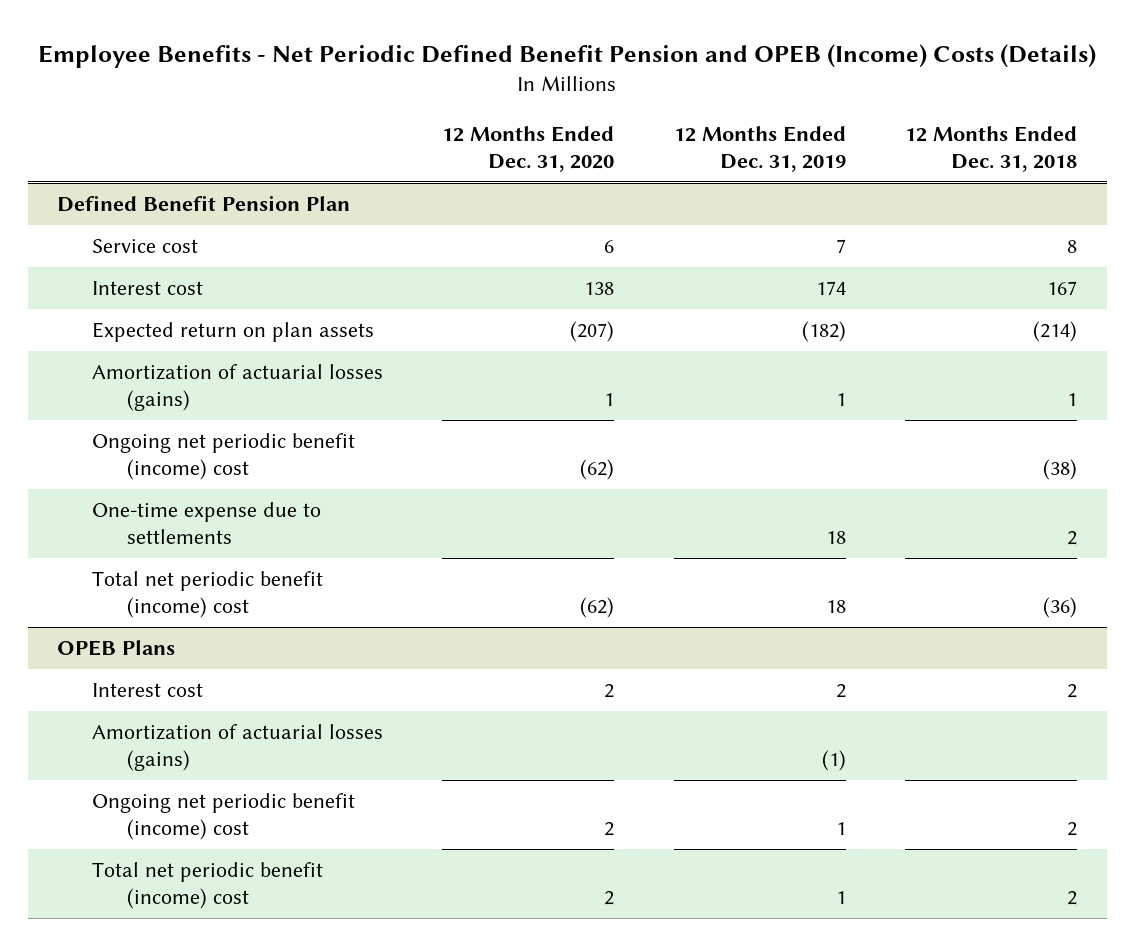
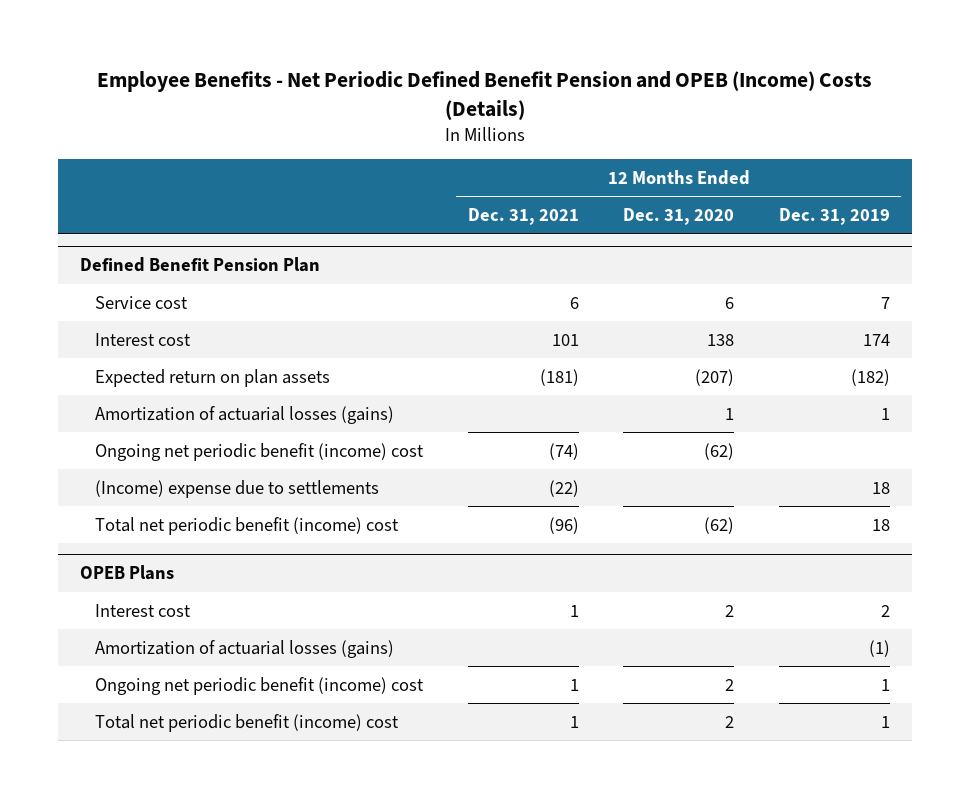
[905,126,1078,172] 12 Months Ended Dec. 31, 2018 -> none
none -> [467,208,579,226] Dec. 31, 2021
[92,502,322,544] One-time expense due to settlements -> [94,479,379,498] (Income) expense due to settlements

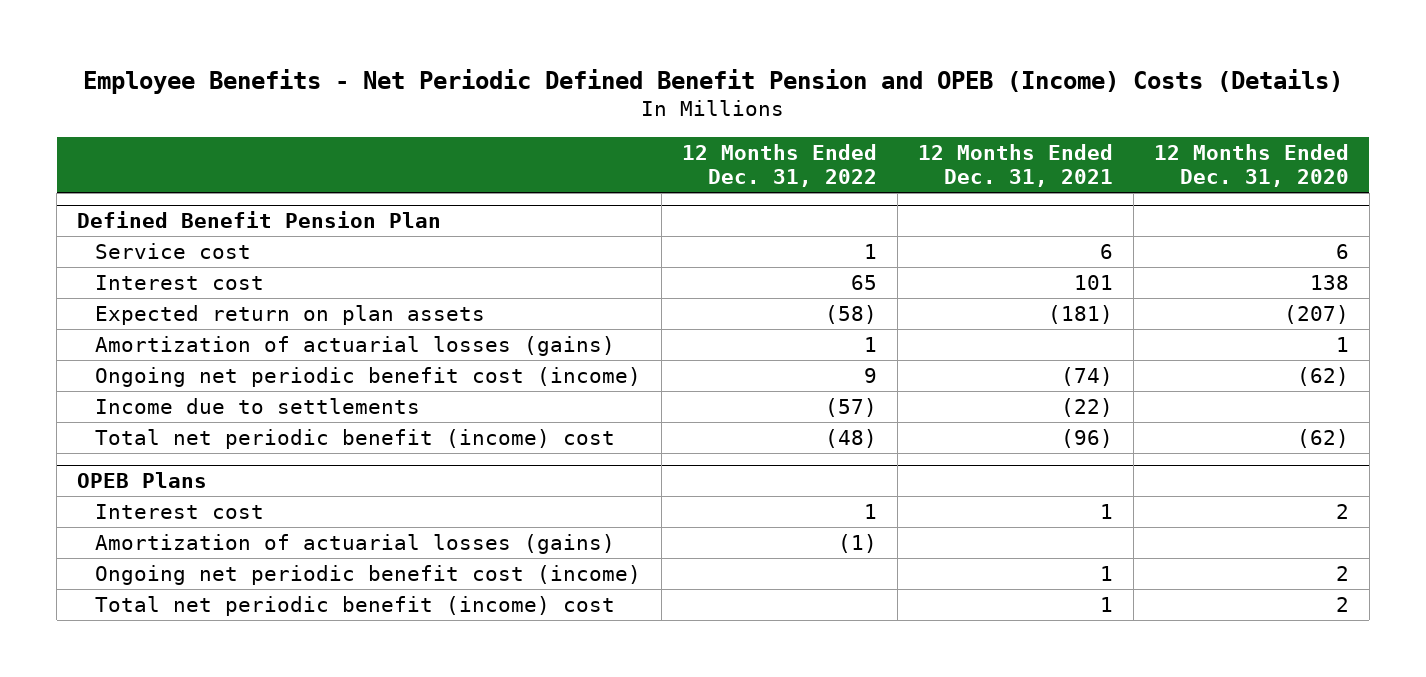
[779,208,891,226] Dec. 31, 2019 -> none
none -> [682,143,878,188] 12 Months Ended Dec. 31, 2022
[94,442,424,461] Ongoing net periodic benefit (income) cost -> [95,366,642,387] Ongoing net periodic benefit cost (income)
[94,479,379,498] (Income) expense due to settlements -> [95,397,421,414] Income due to settlements
[94,676,424,695] Ongoing net periodic benefit (income) cost -> [95,564,642,585] Ongoing net periodic benefit cost (income)

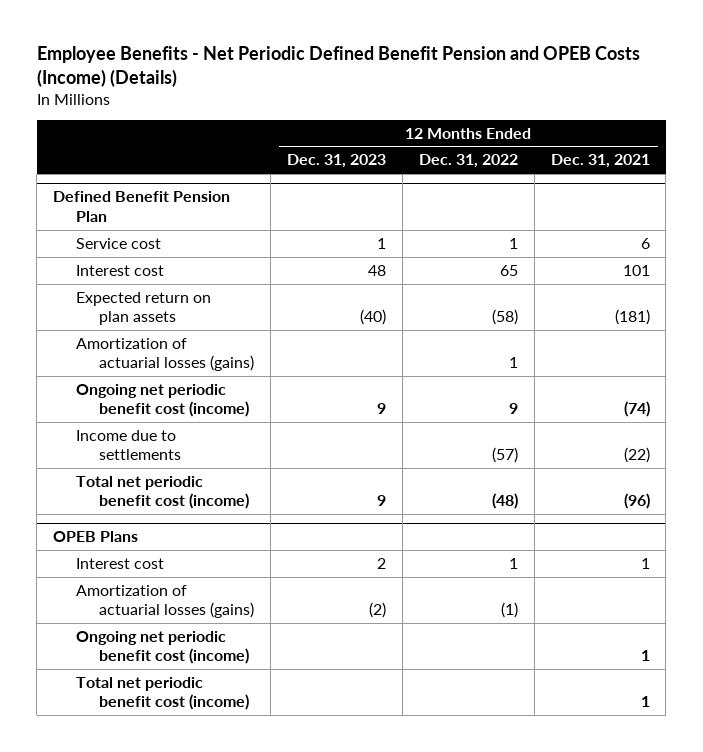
[83,68,1344,94] Employee Benefits - Net Periodic Defined Benefit Pension and OPEB (Income) Costs (Details) -> [36,46,640,88] Employee Benefits - Net Periodic Defined Benefit Pension and OPEB Costs (Income) (Details)
[1153,143,1349,188] 12 Months Ended Dec. 31, 2020 -> none
none -> [286,154,386,169] Dec. 31, 2023
[95,428,616,449] Total net periodic benefit (income) cost -> [76,475,250,510] Total net periodic benefit cost (income)
[95,595,616,616] Total net periodic benefit (income) cost -> [76,676,250,711] Total net periodic benefit cost (income)

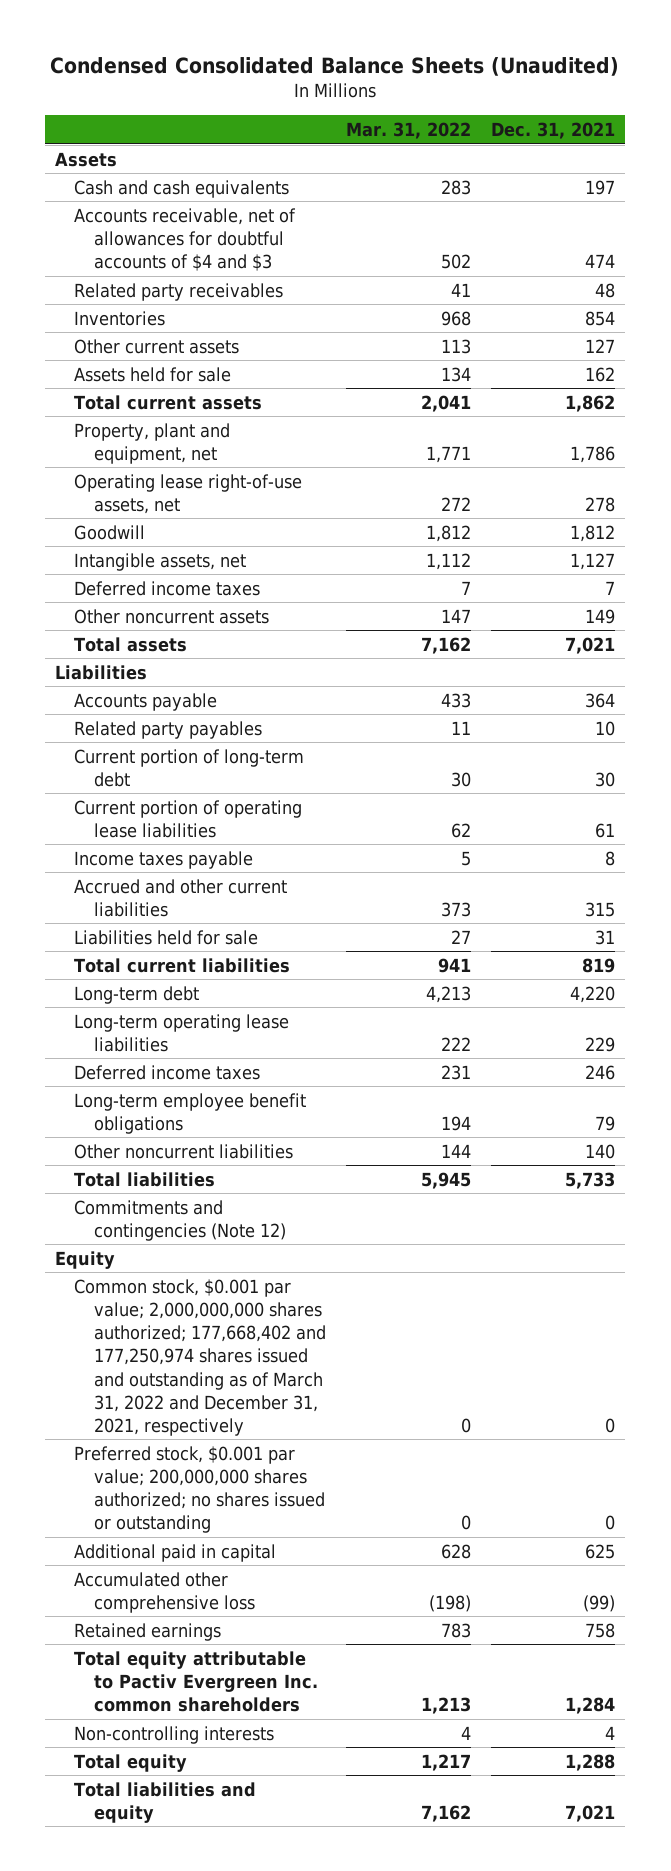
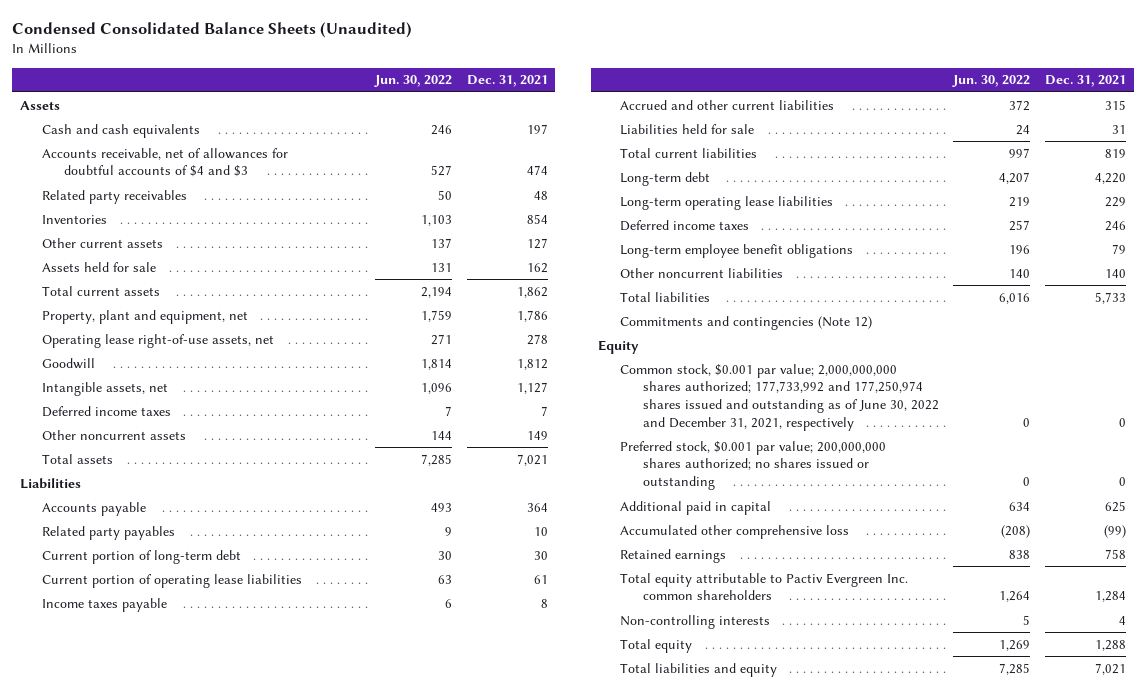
[345,122,471,140] Mar. 31, 2022 -> none
none -> [374,75,453,88] Jun. 30, 2022
[74,1278,326,1436] Common stock, $0.001 par value; 2,000,000,000 shares authorized; 177,668,402 and 177,250,974 shares issued and outstanding as of March 31, 2022 and December 31, 2021, respectively -> [620,363,939,431] Common stock, $0.001 par value; 2,000,000,000 shares authorized; 177,733,992 and 177,250,974 shares issued and outstanding as of June 30, 2022 and December 31, 2021, respectively

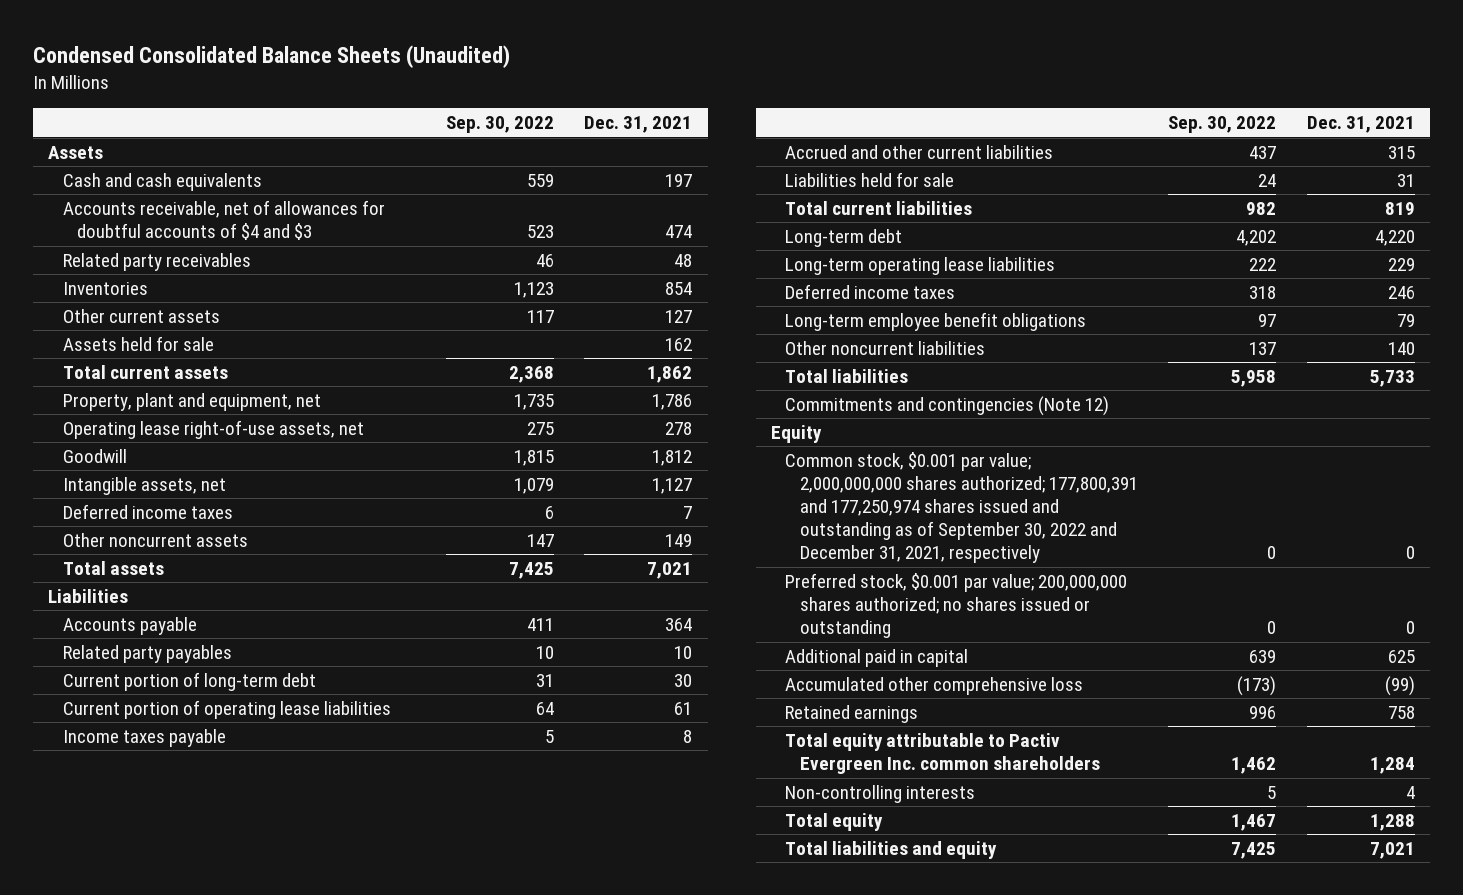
[374,75,453,88] Jun. 30, 2022 -> none
none -> [445,116,554,134] Sep. 30, 2022
[620,363,939,431] Common stock, $0.001 par value; 2,000,000,000 shares authorized; 177,733,992 and 177,250,974 shares issued and outstanding as of June 30, 2022 and December 31, 2021, respectively -> [785,452,1138,564] Common stock, $0.001 par value; 2,000,000,000 shares authorized; 177,800,391 and 177,250,974 shares issued and outstanding as of September 30, 2022 and December 31, 2021, respectively

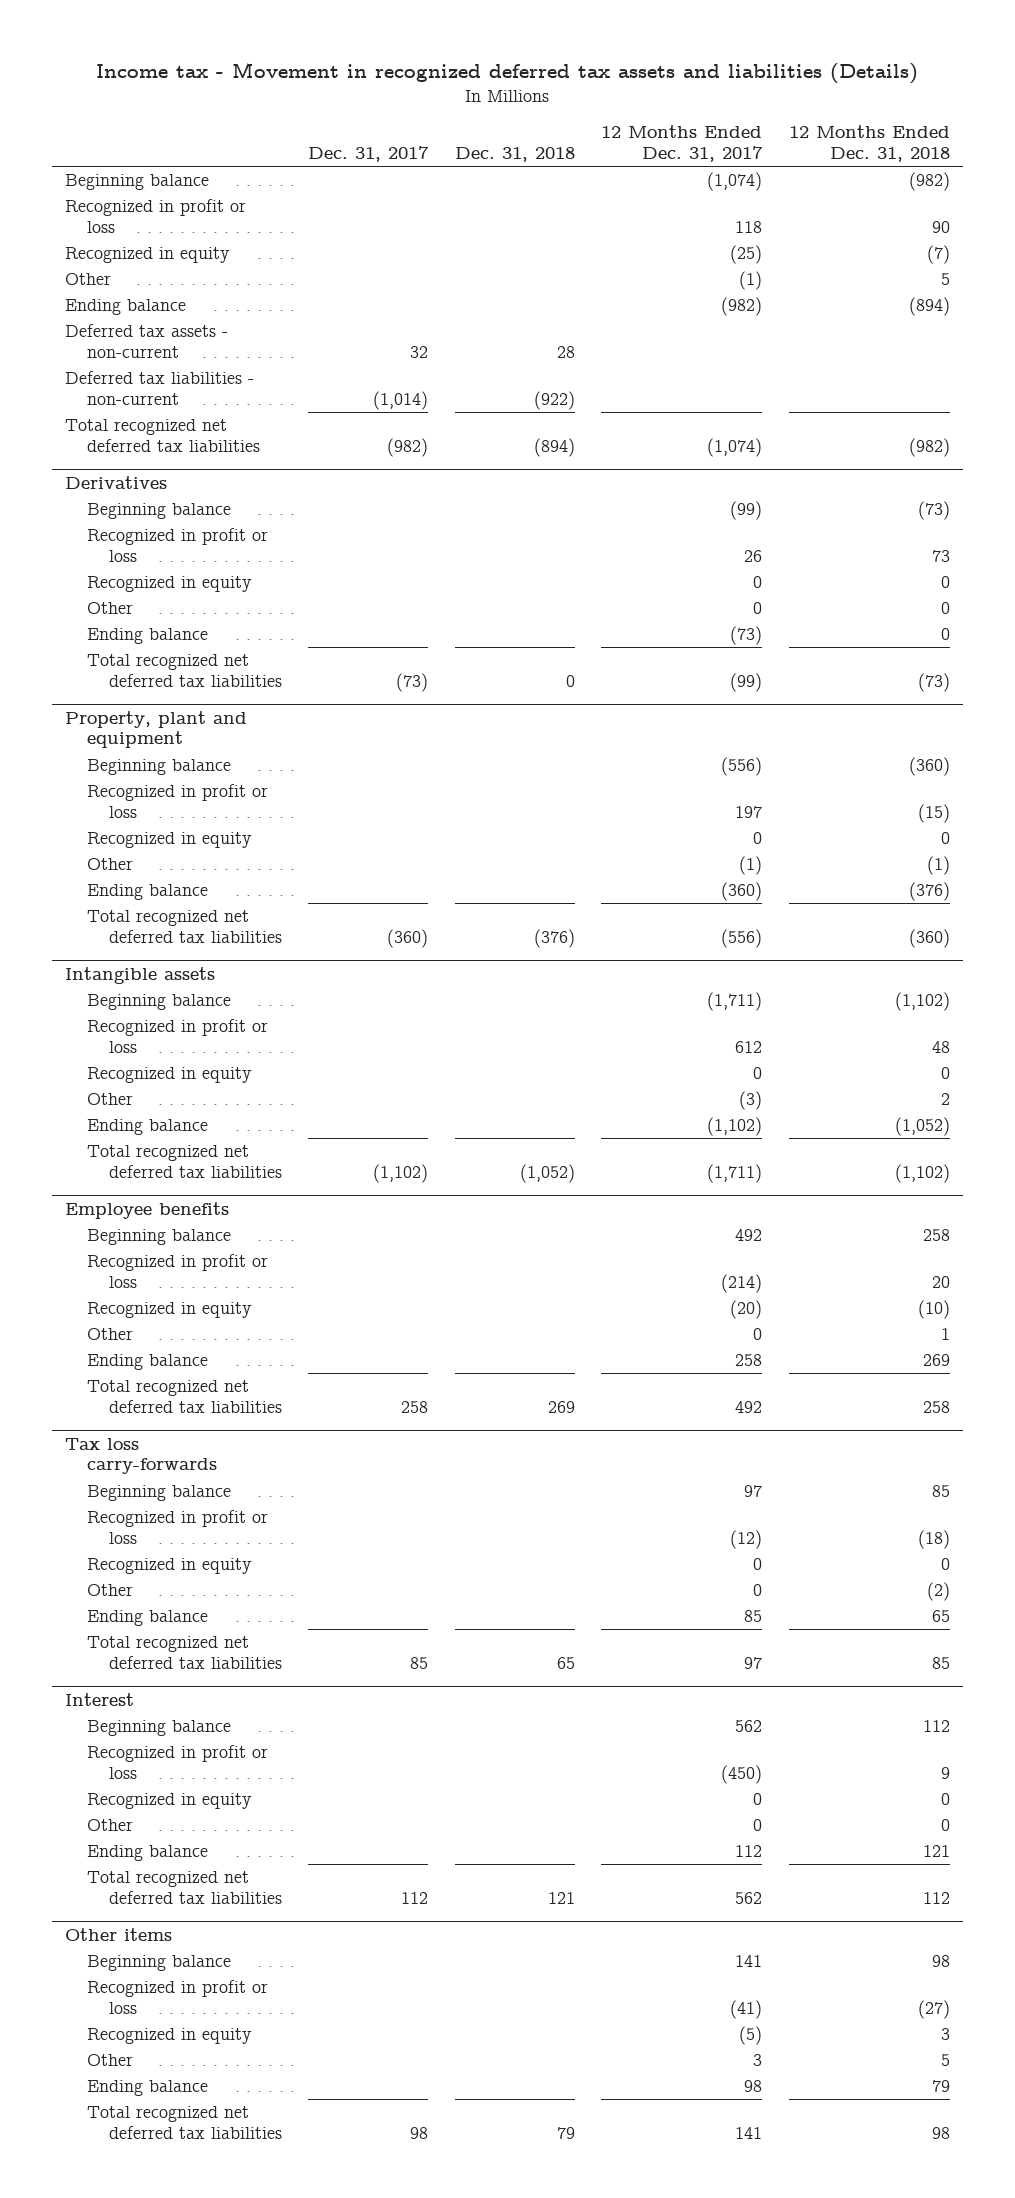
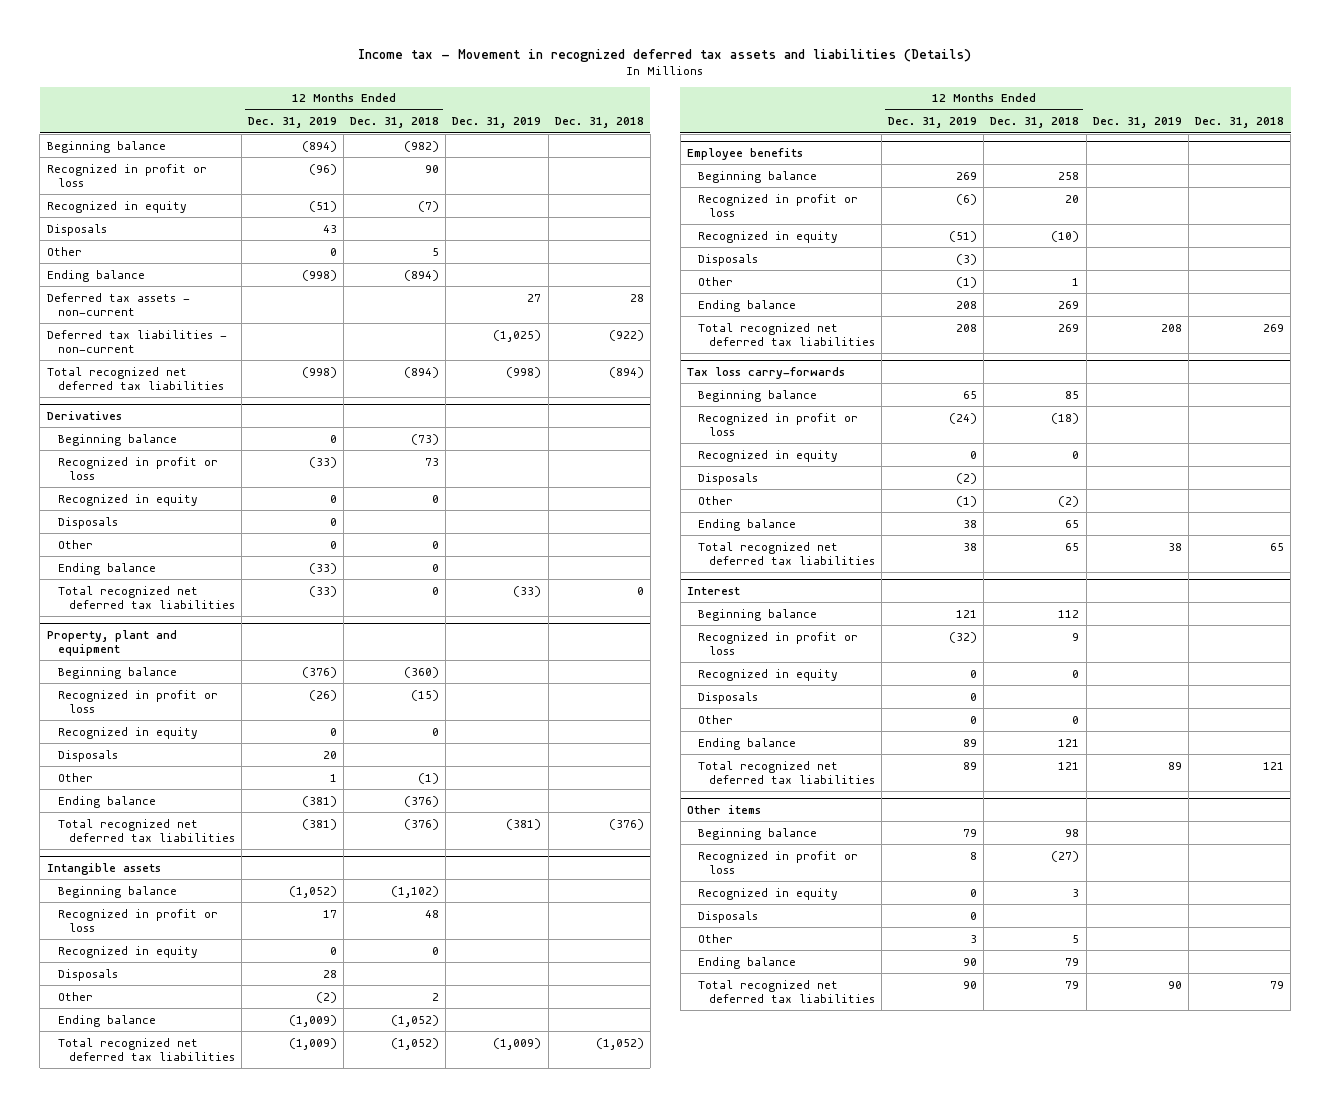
[308,146,430,163] Dec. 31, 2017 -> none
[601,125,764,163] 12 Months Ended Dec. 31, 2017 -> none
none -> [248,117,338,129] Dec. 31, 2019
none -> [452,117,542,129] Dec. 31, 2019
none -> [46,223,107,236] Disposals
[908,438,950,458] (982) -> [404,366,440,378] (894)
none -> [57,516,118,529] Disposals
[917,673,950,693] (73) -> [432,586,440,595] 0
none -> [57,749,118,762] Disposals
[908,929,950,949] (360) -> [404,818,440,830] (376)
none -> [57,968,118,981] Disposals
[894,1164,950,1184] (1,102) -> [391,1037,440,1050] (1,052)
none -> [697,253,758,266] Disposals
[922,1401,950,1414] 258 -> [1058,323,1080,332] 269
none -> [697,472,758,485] Disposals
[931,1657,950,1670] 85 -> [1065,542,1080,551] 65
none -> [697,691,758,704] Disposals
[922,1892,950,1905] 112 -> [1058,761,1080,770] 121
none -> [697,910,758,923] Disposals
[931,2127,950,2140] 98 -> [1065,980,1080,989] 79

